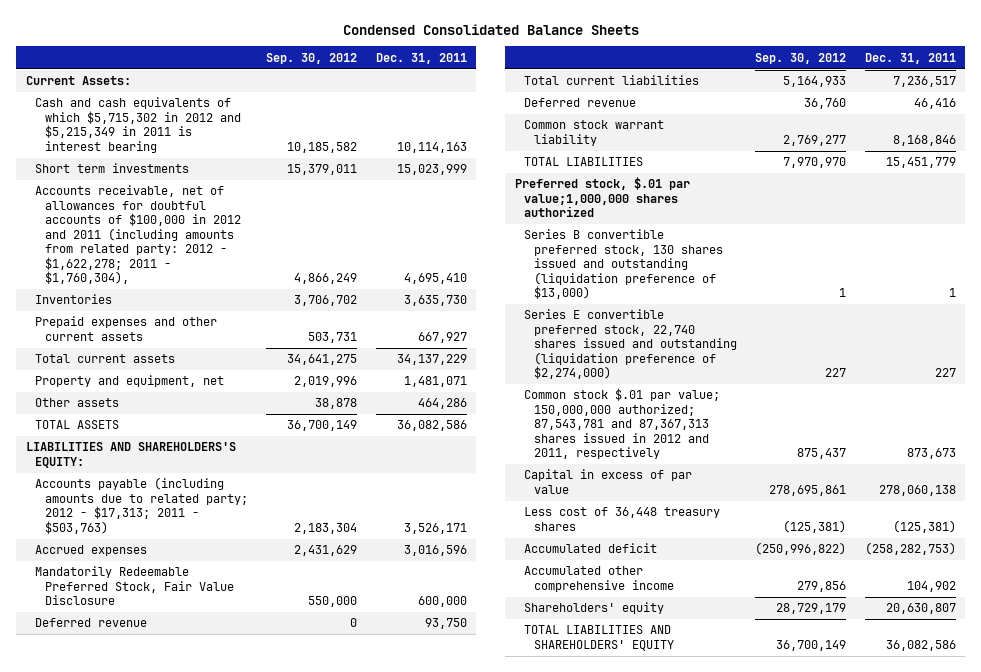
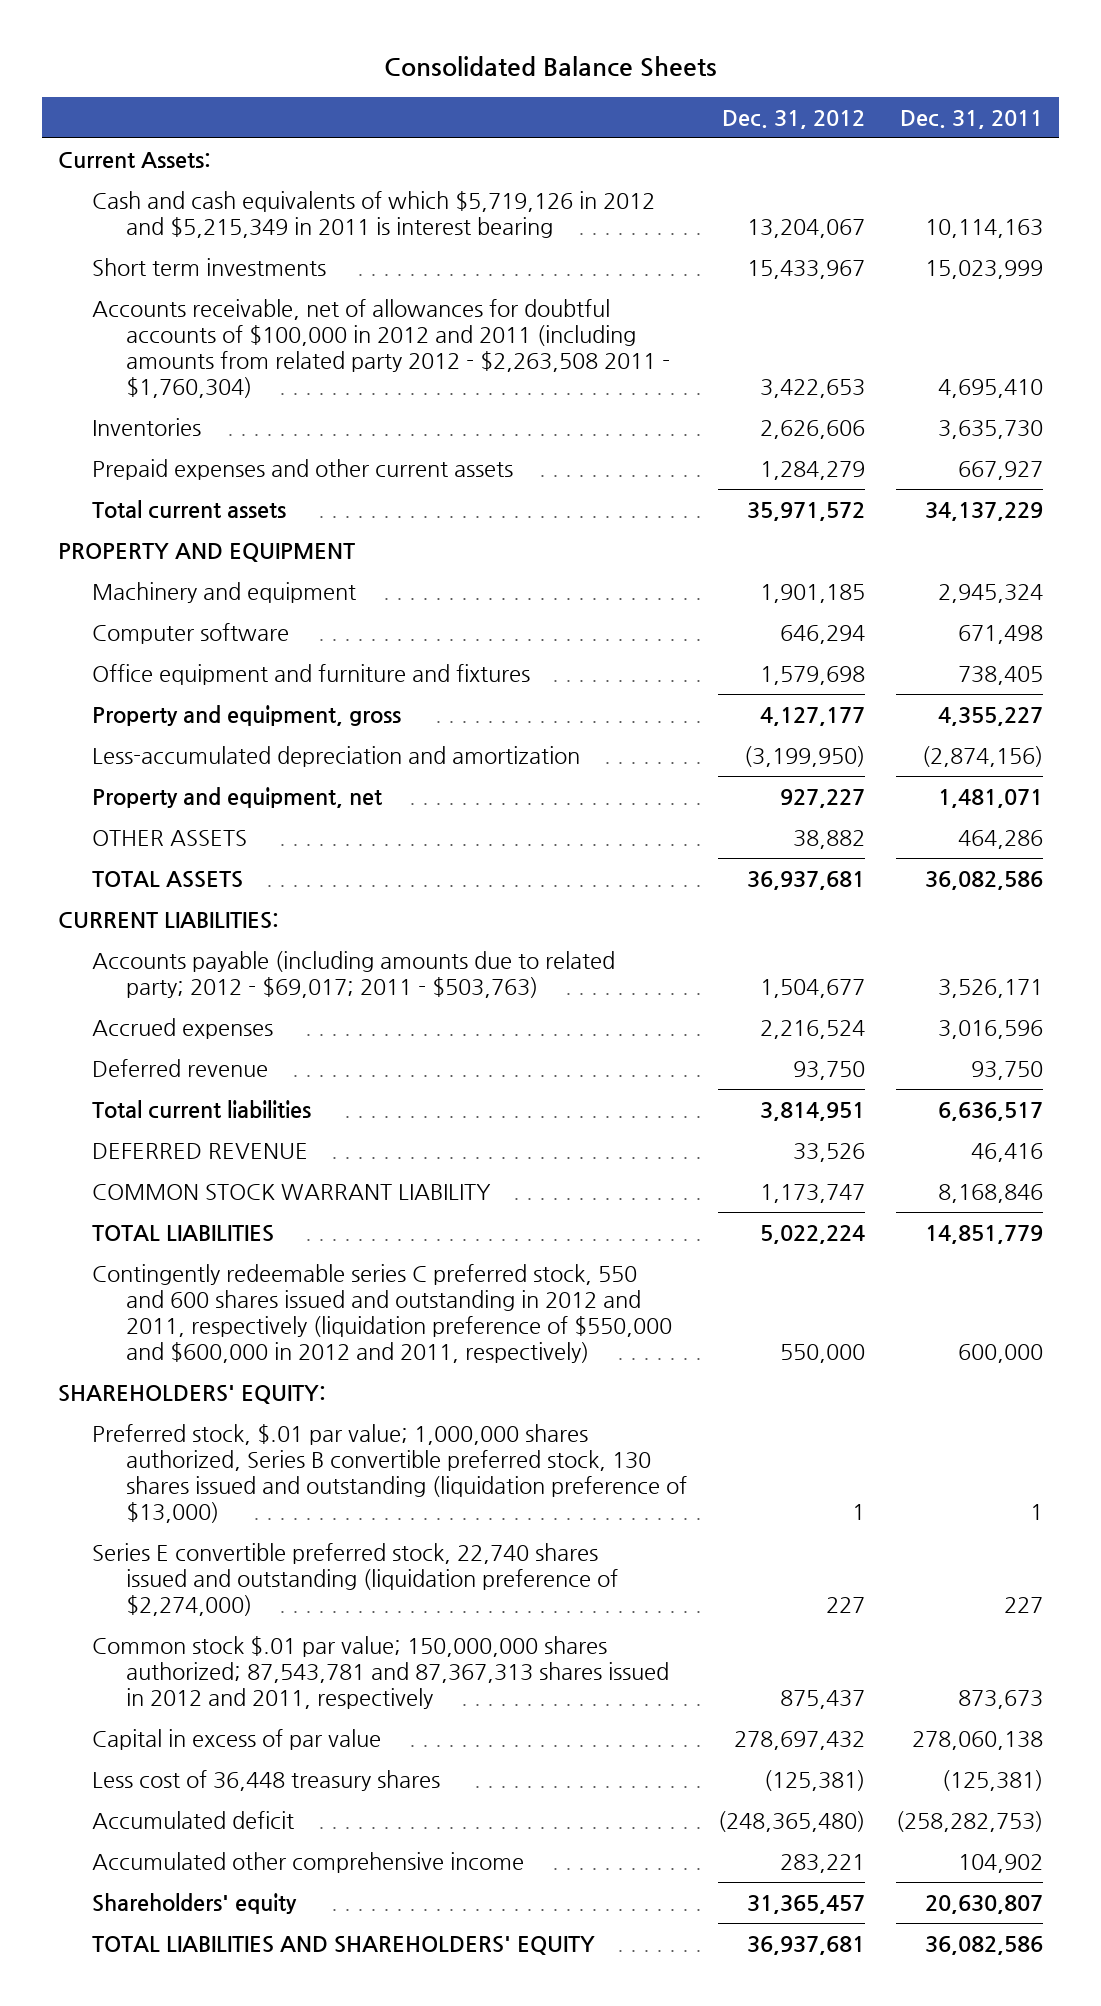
[342,23,639,35] Condensed Consolidated Balance Sheets -> [383,56,717,78] Consolidated Balance Sheets
[266,52,358,64] Sep. 30, 2012 -> none
none -> [721,109,865,129] Dec. 31, 2012
[35,97,241,153] Cash and cash equivalents of which $5,715,302 in 2012 and $5,215,349 in 2011 is interest bearing -> [91,191,655,238] Cash and cash equivalents of which $5,719,126 in 2012 and $5,215,349 in 2011 is interest bearing
[35,185,241,285] Accounts receivable, net of allowances for doubtful accounts of $100,000 in 2012 and 2011 (including amounts from related party: 2012 - $1,622,278; 2011 - $1,760,304), -> [91,299,670,398] Accounts receivable, net of allowances for doubtful accounts of $100,000 in 2012 and 2011 (including amounts from related party 2012 - $2,263,508 2011 - $1,760,304)
none -> [57,543,355,563] PROPERTY AND EQUIPMENT
none -> [91,582,356,604] Machinery and equipment
none -> [91,623,289,645] Computer software
none -> [91,664,530,686] Office equipment and furniture and fixtures
none -> [91,705,401,727] Property and equipment, gross
none -> [91,746,580,768] Less-accumulated depreciation and amortization
[35,398,120,408] Other assets -> [91,830,247,847] OTHER ASSETS
[25,442,236,468] LIABILITIES AND SHAREHOLDERS'S EQUITY: -> none
none -> [57,912,279,930] CURRENT LIABILITIES:
[35,477,248,534] Accounts payable (including amounts due to related party; 2012 - $17,313; 2011 - $503,763) -> [91,951,615,998] Accounts payable (including amounts due to related party; 2012 - $69,017; 2011 - $503,763)
[35,566,234,606] Mandatorily Redeemable Preferred Stock, Fair Value Disclosure -> none
[514,177,690,218] Preferred stock, $.01 par value;1,000,000 shares authorized -> none
[892,76,956,88] 7,236,517 -> [938,1102,1044,1122] 6,636,517
[524,98,637,108] Deferred revenue -> [91,1143,308,1160] DEFERRED REVENUE
[524,120,665,146] Common stock warrant liability -> [91,1184,491,1201] COMMON STOCK WARRANT LIABILITY
[885,157,956,169] 15,451,779 -> [925,1225,1044,1245] 14,851,779
none -> [91,1264,672,1363] Contingently redeemable series C preferred stock, 550 and 600 shares issued and outstanding in 2012 and 2011, respectively (liquidation preference of $550,000 and $600,000 in 2012 and 2011, respectively)
none -> [57,1385,326,1405] SHAREHOLDERS' EQUITY:
[524,229,723,300] Series B convertible preferred stock, 130 shares issued and outstanding (liquidation preference of $13,000) -> [91,1424,687,1523] Preferred stock, $.01 par value; 1,000,000 shares authorized, Series B convertible preferred stock, 130 shares issued and outstanding (liquidation preference of $13,000)
[524,388,721,460] Common stock $.01 par value; 150,000,000 authorized; 87,543,781 and 87,367,313 shares issued in 2012 and 2011, respectively -> [91,1636,669,1709] Common stock $.01 par value; 150,000,000 shares authorized; 87,543,781 and 87,367,313 shares issued in 2012 and 2011, respectively

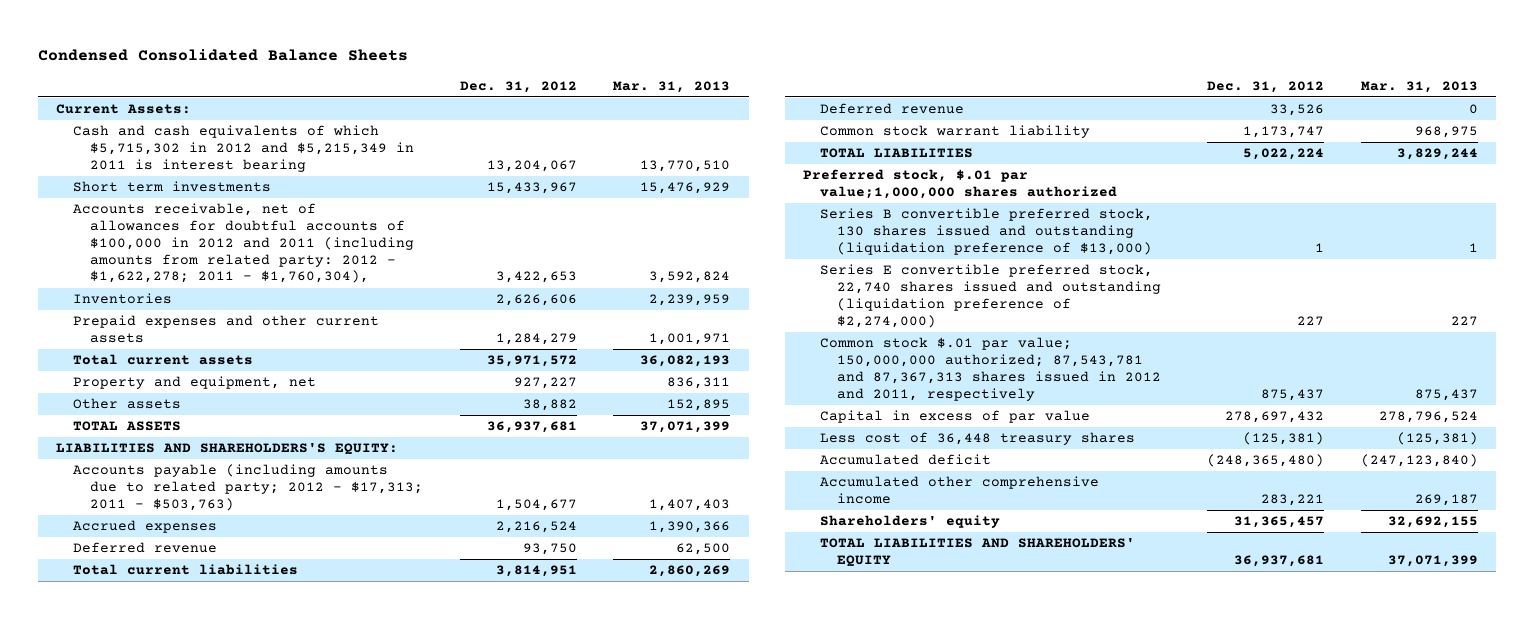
[383,56,717,78] Consolidated Balance Sheets -> [37,48,408,61] Condensed Consolidated Balance Sheets
[900,109,1044,129] Dec. 31, 2011 -> none
none -> [613,80,731,93] Mar. 31, 2013
[91,191,655,238] Cash and cash equivalents of which $5,719,126 in 2012 and $5,215,349 in 2011 is interest bearing -> [72,125,414,172] Cash and cash equivalents of which $5,715,302 in 2012 and $5,215,349 in 2011 is interest bearing
[91,299,670,398] Accounts receivable, net of allowances for doubtful accounts of $100,000 in 2012 and 2011 (including amounts from related party 2012 - $2,263,508 2011 - $1,760,304) -> [72,203,414,284] Accounts receivable, net of allowances for doubtful accounts of $100,000 in 2012 and 2011 (including amounts from related party: 2012 - $1,622,278; 2011 - $1,760,304),
[57,543,355,563] PROPERTY AND EQUIPMENT -> none
[91,582,356,604] Machinery and equipment -> none
[91,623,289,645] Computer software -> none
[91,664,530,686] Office equipment and furniture and fixtures -> none
[91,705,401,727] Property and equipment, gross -> none
[91,746,580,768] Less-accumulated depreciation and amortization -> none
[91,830,247,847] OTHER ASSETS -> [72,398,181,410] Other assets
[57,912,279,930] CURRENT LIABILITIES: -> none
none -> [55,443,398,456] LIABILITIES AND SHAREHOLDERS'S EQUITY:
[91,951,615,998] Accounts payable (including amounts due to related party; 2012 - $69,017; 2011 - $503,763) -> [72,464,423,511] Accounts payable (including amounts due to related party; 2012 - $17,313; 2011 - $503,763)
[91,1143,308,1160] DEFERRED REVENUE -> [820,103,965,115] Deferred revenue
[91,1184,491,1201] COMMON STOCK WARRANT LIABILITY -> [820,125,1091,139] Common stock warrant liability
[91,1264,672,1363] Contingently redeemable series C preferred stock, 550 and 600 shares issued and outstanding in 2012 and 2011, respectively (liquidation preference of $550,000 and $600,000 in 2012 and 2011, respectively) -> none
[57,1385,326,1405] SHAREHOLDERS' EQUITY: -> none
none -> [803,169,1118,200] Preferred stock, $.01 par value;1,000,000 shares authorized
[91,1424,687,1523] Preferred stock, $.01 par value; 1,000,000 shares authorized, Series B convertible preferred stock, 130 shares issued and outstanding (liquidation preference of $13,000) -> [820,208,1154,255] Series B convertible preferred stock, 130 shares issued and outstanding (liquidation preference of $13,000)
[91,1636,669,1709] Common stock $.01 par value; 150,000,000 shares authorized; 87,543,781 and 87,367,313 shares issued in 2012 and 2011, respectively -> [820,337,1162,401] Common stock $.01 par value; 150,000,000 authorized; 87,543,781 and 87,367,313 shares issued in 2012 and 2011, respectively

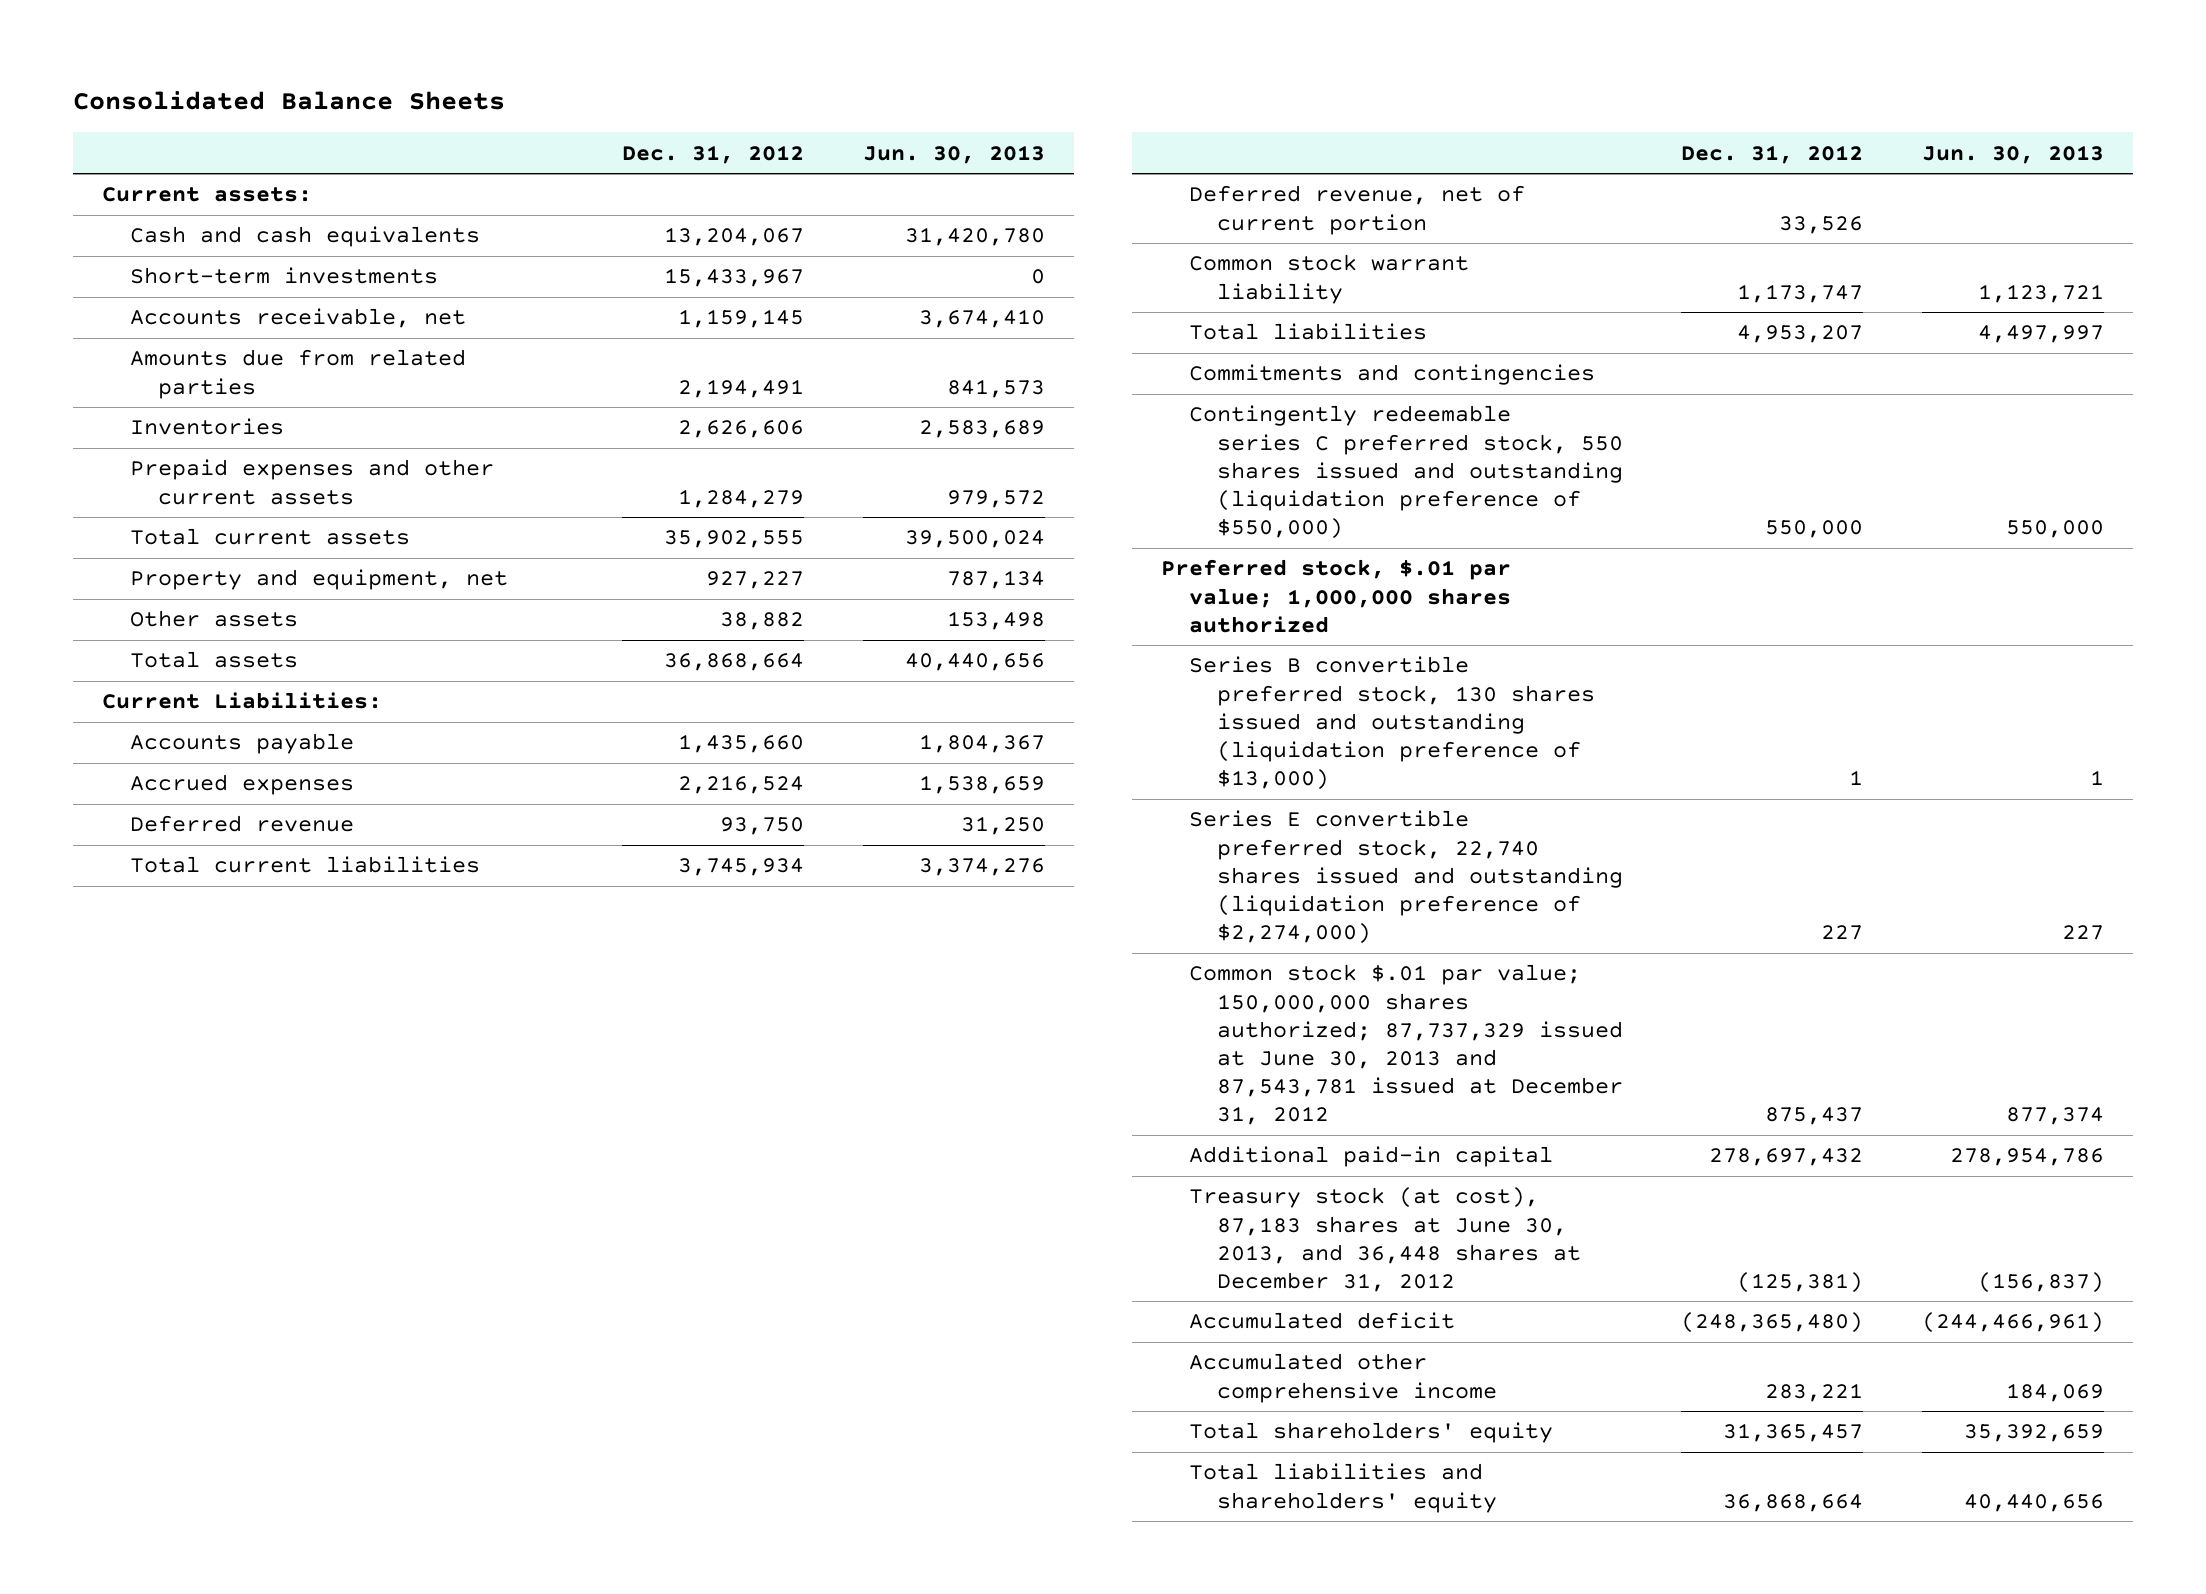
[37,48,408,61] Condensed Consolidated Balance Sheets -> [72,90,505,110] Consolidated Balance Sheets
[613,80,731,93] Mar. 31, 2013 -> none
none -> [862,144,1045,164] Jun. 30, 2013
[72,203,414,284] Accounts receivable, net of allowances for doubtful accounts of $100,000 in 2012 and 2011 (including amounts from related party: 2012 - $1,622,278; 2011 - $1,760,304), -> none
[55,104,191,115] Current Assets: -> [102,187,313,203] Current assets:
[72,125,414,172] Cash and cash equivalents of which $5,715,302 in 2012 and $5,215,349 in 2011 is interest bearing -> [129,226,480,248] Cash and cash equivalents
[72,181,271,193] Short term investments -> [129,267,438,285] Short-term investments
none -> [129,308,466,329] Accounts receivable, net
none -> [129,349,466,399] Amounts due from related parties
[486,355,577,368] 35,971,572 -> [664,530,805,549] 35,902,555
[55,443,398,456] LIABILITIES AND SHAREHOLDERS'S EQUITY: -> none
[72,464,423,511] Accounts payable (including amounts due to related party; 2012 - $17,313; 2011 - $503,763) -> none
[72,421,181,432] TOTAL ASSETS -> [129,651,298,669] Total assets
[486,421,577,434] 36,937,681 -> [664,653,805,672] 36,868,664
none -> [102,692,383,710] Current Liabilities:
none -> [129,733,354,755] Accounts payable
[495,565,577,578] 3,814,951 -> [678,858,805,877] 3,745,934
[820,103,965,115] Deferred revenue -> [1189,185,1526,235] Deferred revenue, net of current portion
[820,148,974,159] TOTAL LIABILITIES -> [1189,323,1428,341] Total liabilities
[1242,148,1324,161] 5,022,224 -> [1737,325,1864,344] 4,953,207
none -> [1189,364,1596,386] Commitments and contingencies
none -> [1189,405,1623,539] Contingently redeemable series C preferred stock, 550 shares issued and outstanding (liquidation preference of $550,000)
[803,169,1118,200] Preferred stock, $.01 par value;1,000,000 shares authorized -> [1161,559,1512,633] Preferred stock, $.01 par value; 1,000,000 shares authorized
[820,337,1162,401] Common stock $.01 par value; 150,000,000 authorized; 87,543,781 and 87,367,313 shares issued in 2012 and 2011, respectively -> [1189,964,1623,1125] Common stock $.01 par value; 150,000,000 shares authorized; 87,737,329 issued at June 30, 2013 and 87,543,781 issued at December 31, 2012
[820,410,1091,424] Capital in excess of par value -> [1189,1146,1554,1168] Additional paid-in capital
[820,432,1136,446] Less cost of 36,448 treasury shares -> [1189,1187,1581,1292] Treasury stock (at cost), 87,183 shares at June 30, 2013, and 36,448 shares at December 31, 2012
[820,515,1001,529] Shareholders' equity -> [1189,1422,1554,1444] Total shareholders' equity
[820,538,1136,568] TOTAL LIABILITIES AND SHAREHOLDERS' EQUITY -> [1189,1463,1497,1513] Total liabilities and shareholders' equity
[1233,555,1324,568] 36,937,681 -> [1723,1493,1864,1512] 36,868,664

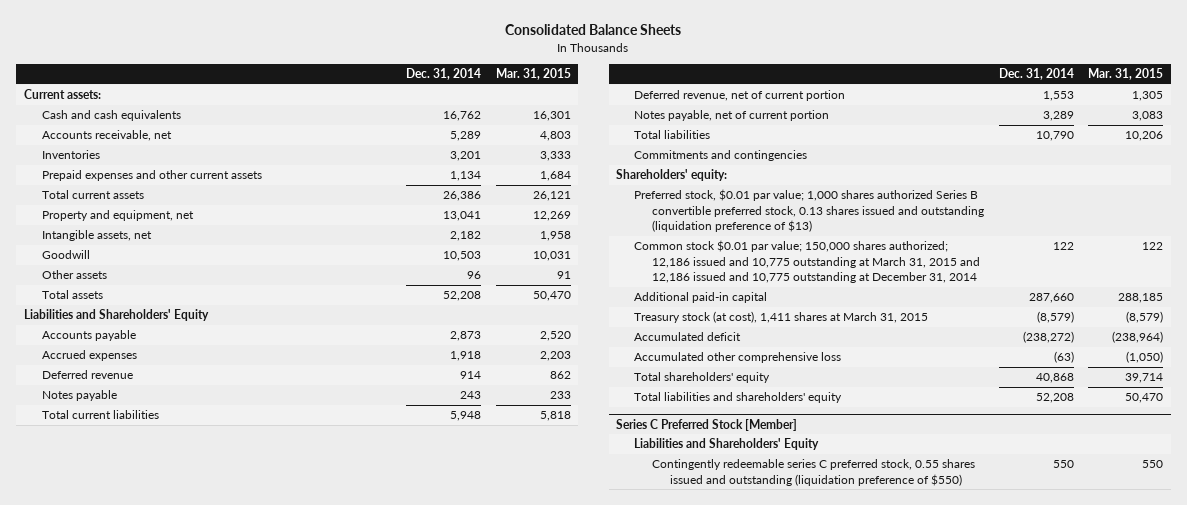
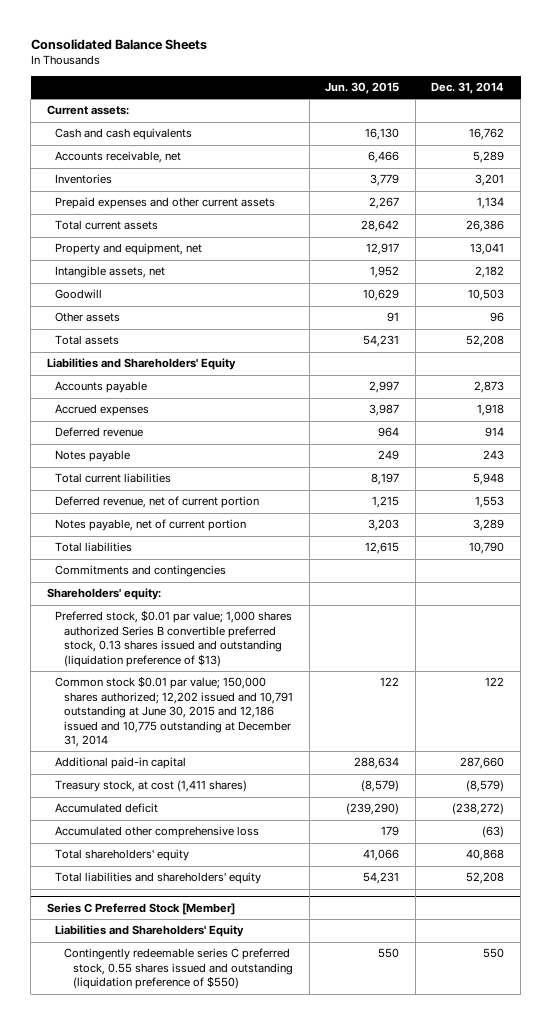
[495,68,571,81] Mar. 31, 2015 -> none
none -> [325,81,400,94] Jun. 30, 2015
[633,240,980,284] Common stock $0.01 par value; 150,000 shares authorized; 12,186 issued and 10,775 outstanding at March 31, 2015 and 12,186 issued and 10,775 outstanding at December 31, 2014 -> [55,676,293,748] Common stock $0.01 par value; 150,000 shares authorized; 12,202 issued and 10,791 outstanding at June 30, 2015 and 12,186 issued and 10,775 outstanding at December 31, 2014
[633,311,928,324] Treasury stock (at cost), 1,411 shares at March 31, 2015 -> [55,780,248,793] Treasury stock, at cost (1,411 shares)

